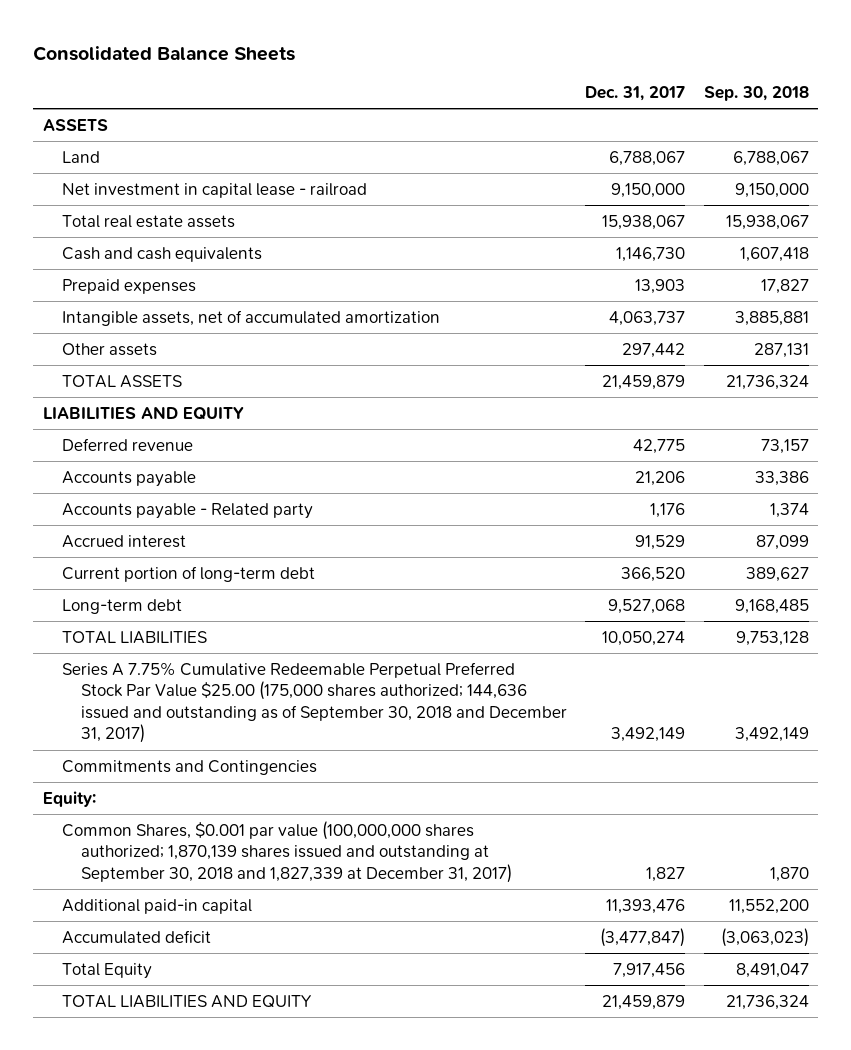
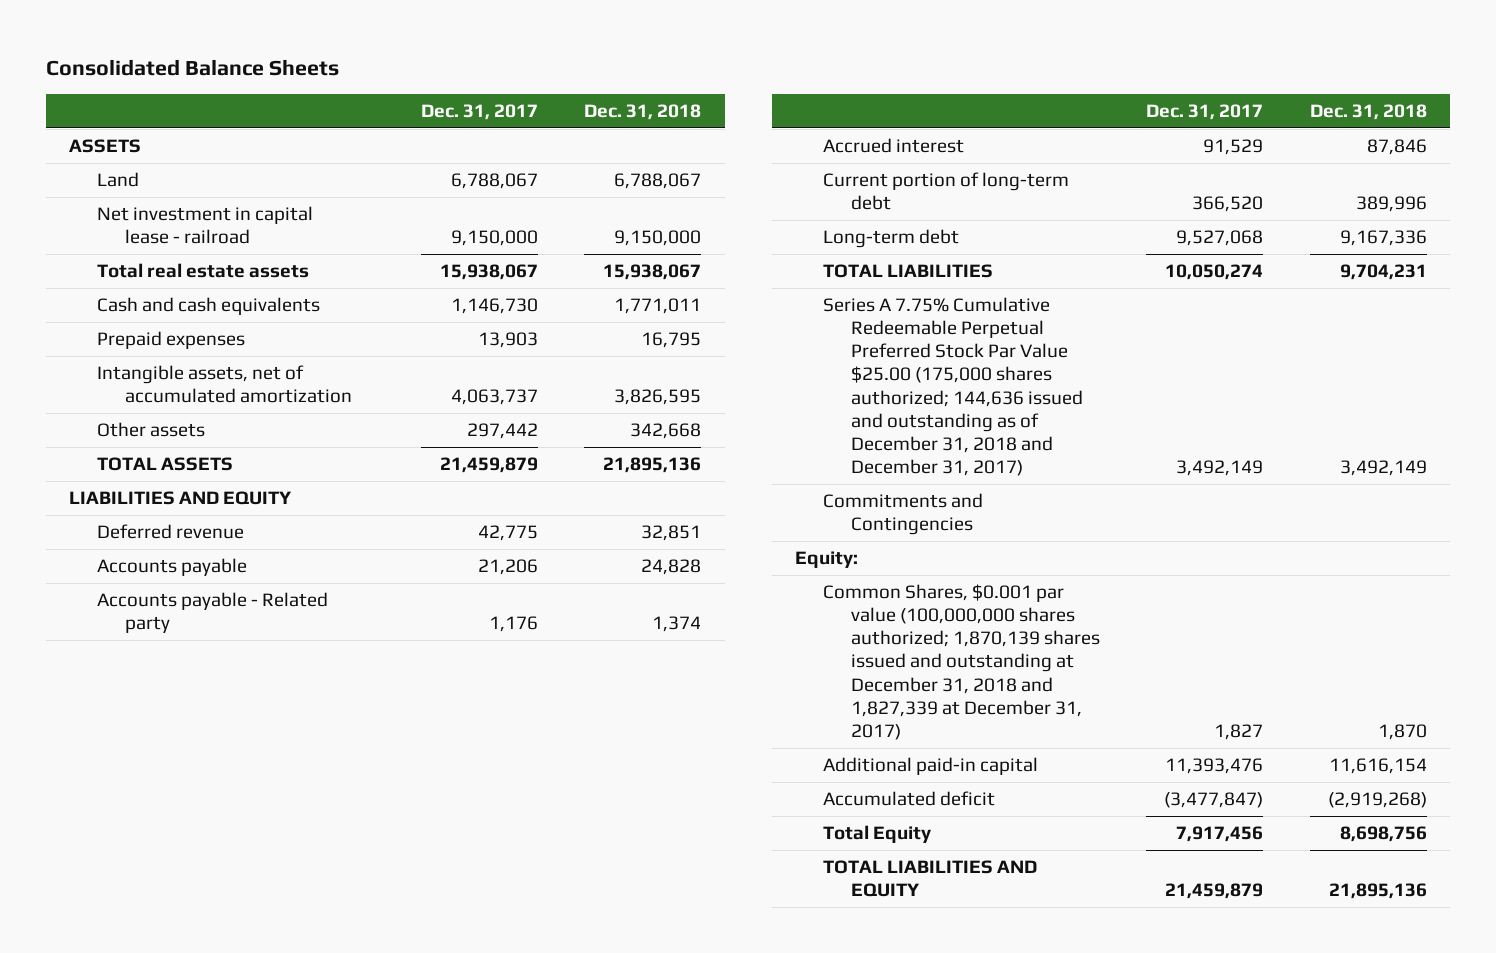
[703,86,809,102] Sep. 30, 2018 -> none
none -> [584,104,702,121] Dec. 31, 2018
[61,661,567,744] Series A 7.75% Cumulative Redeemable Perpetual Preferred Stock Par Value $25.00 (175,000 shares authorized; 144,636 issued and outstanding as of September 30, 2018 and December 31, 2017) -> [822,296,1083,476] Series A 7.75% Cumulative Redeemable Perpetual Preferred Stock Par Value $25.00 (175,000 shares authorized; 144,636 issued and outstanding as of December 31, 2018 and December 31, 2017)
[61,820,512,883] Common Shares, $0.001 par value (100,000,000 shares authorized; 1,870,139 shares issued and outstanding at September 30, 2018 and 1,827,339 at December 31, 2017) -> [822,583,1100,740] Common Shares, $0.001 par value (100,000,000 shares authorized; 1,870,139 shares issued and outstanding at December 31, 2018 and 1,827,339 at December 31, 2017)

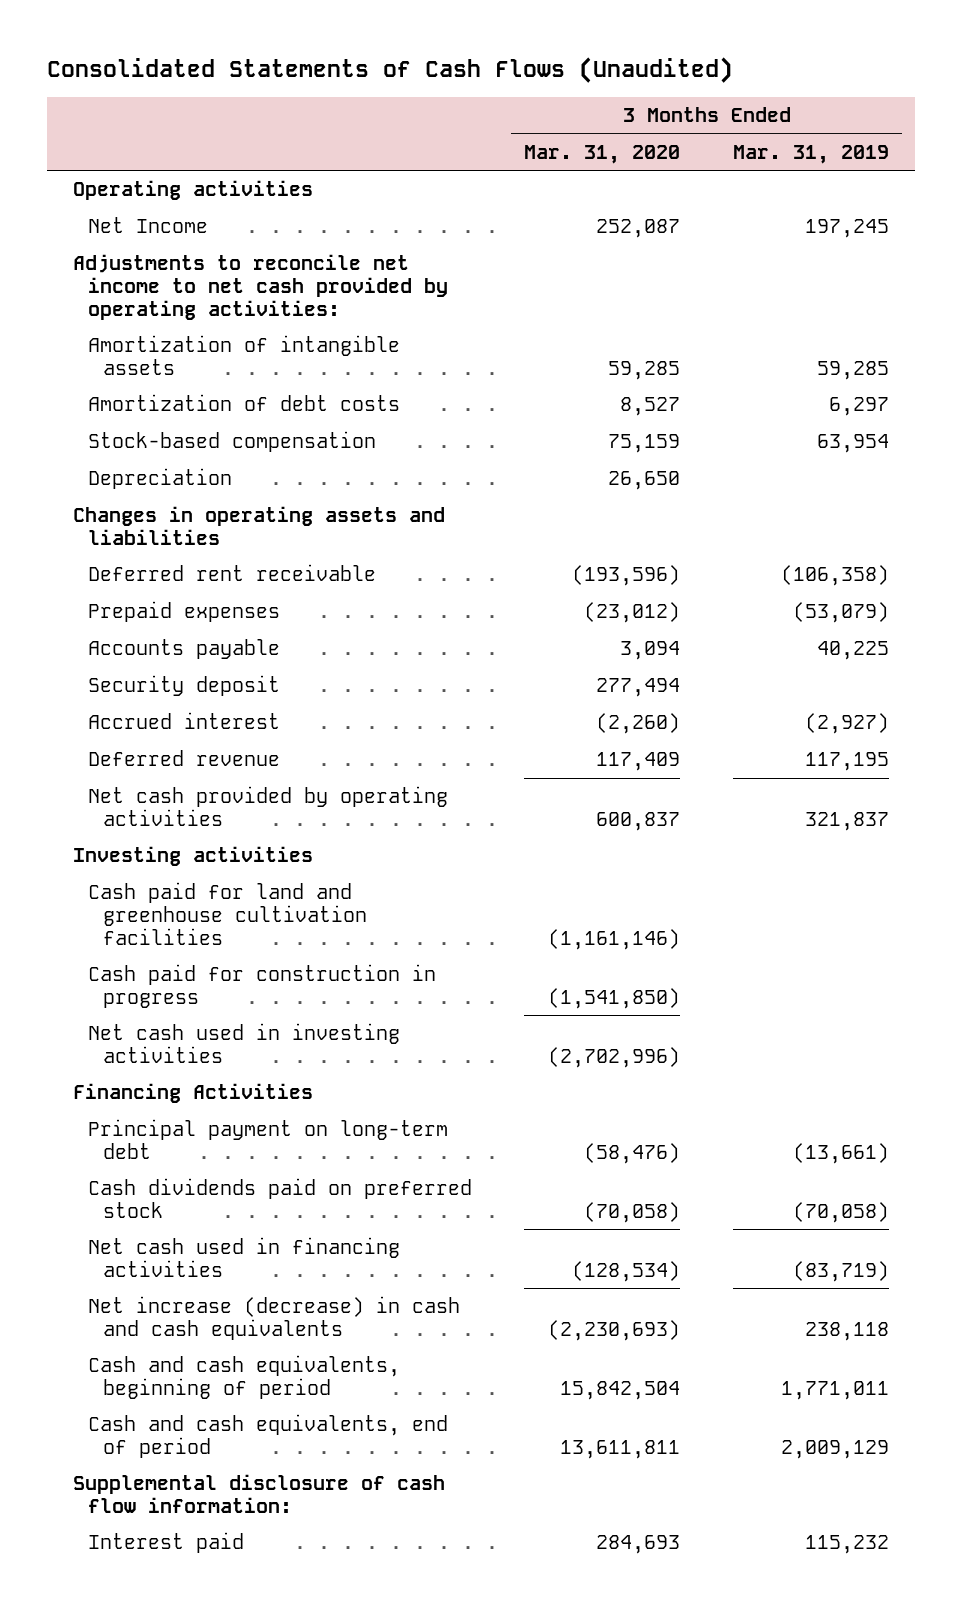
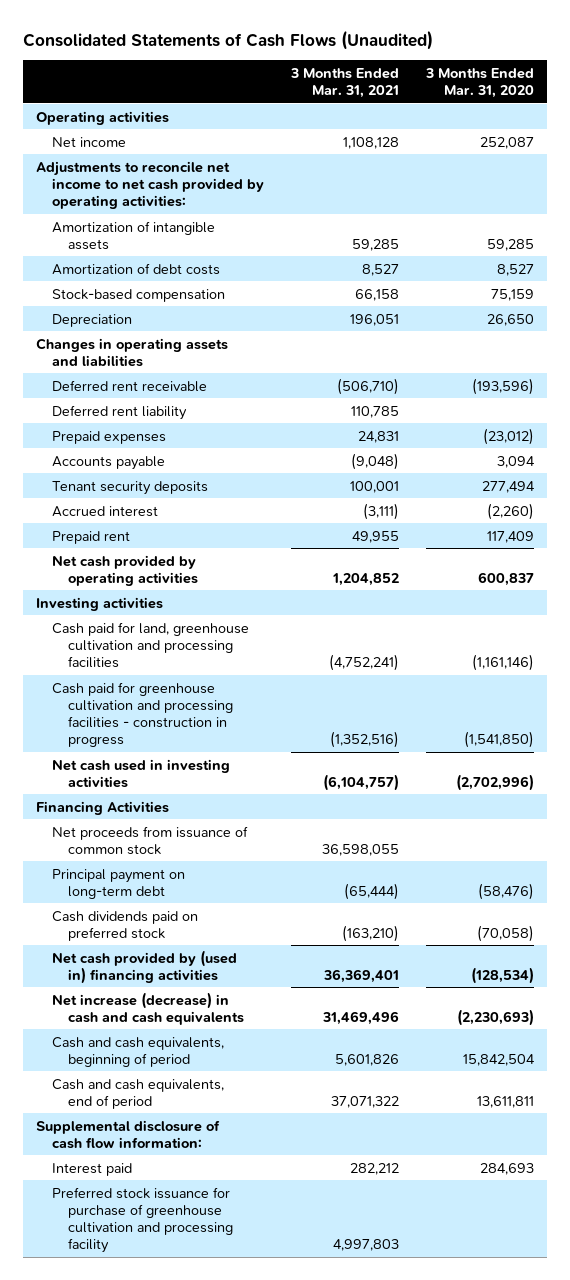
[732,144,889,164] Mar. 31, 2019 -> none
none -> [289,67,399,99] 3 Months Ended Mar. 31, 2021
[88,217,209,234] Net Income -> [52,136,127,147] Net income
none -> [52,404,188,420] Deferred rent liability
[88,675,281,697] Security deposit -> [52,480,209,495] Tenant security deposits
[88,750,281,767] Deferred revenue -> [52,530,131,544] Prepaid rent
[88,882,368,945] Cash paid for land and greenhouse cultivation facilities -> [52,621,250,669] Cash paid for land, greenhouse cultivation and processing facilities
[88,964,437,1009] Cash paid for construction in progress -> [52,681,234,748] Cash paid for greenhouse cultivation and processing facilities - construction in progress
none -> [52,825,249,855] Net proceeds from issuance of common stock
[88,1237,401,1278] Net cash used in financing activities -> [52,949,238,984] Net cash provided by (used in) financing activities
none -> [52,1186,234,1254] Preferred stock issuance for purchase of greenhouse cultivation and processing facility

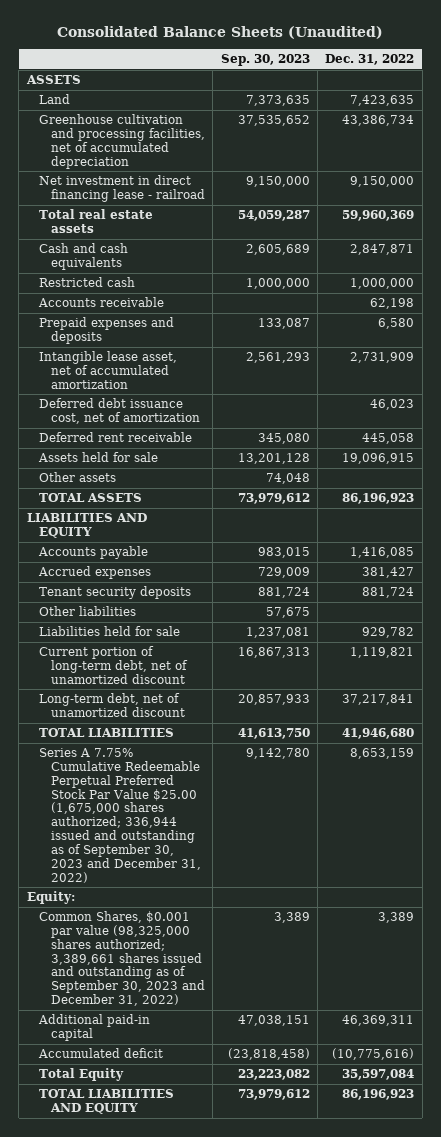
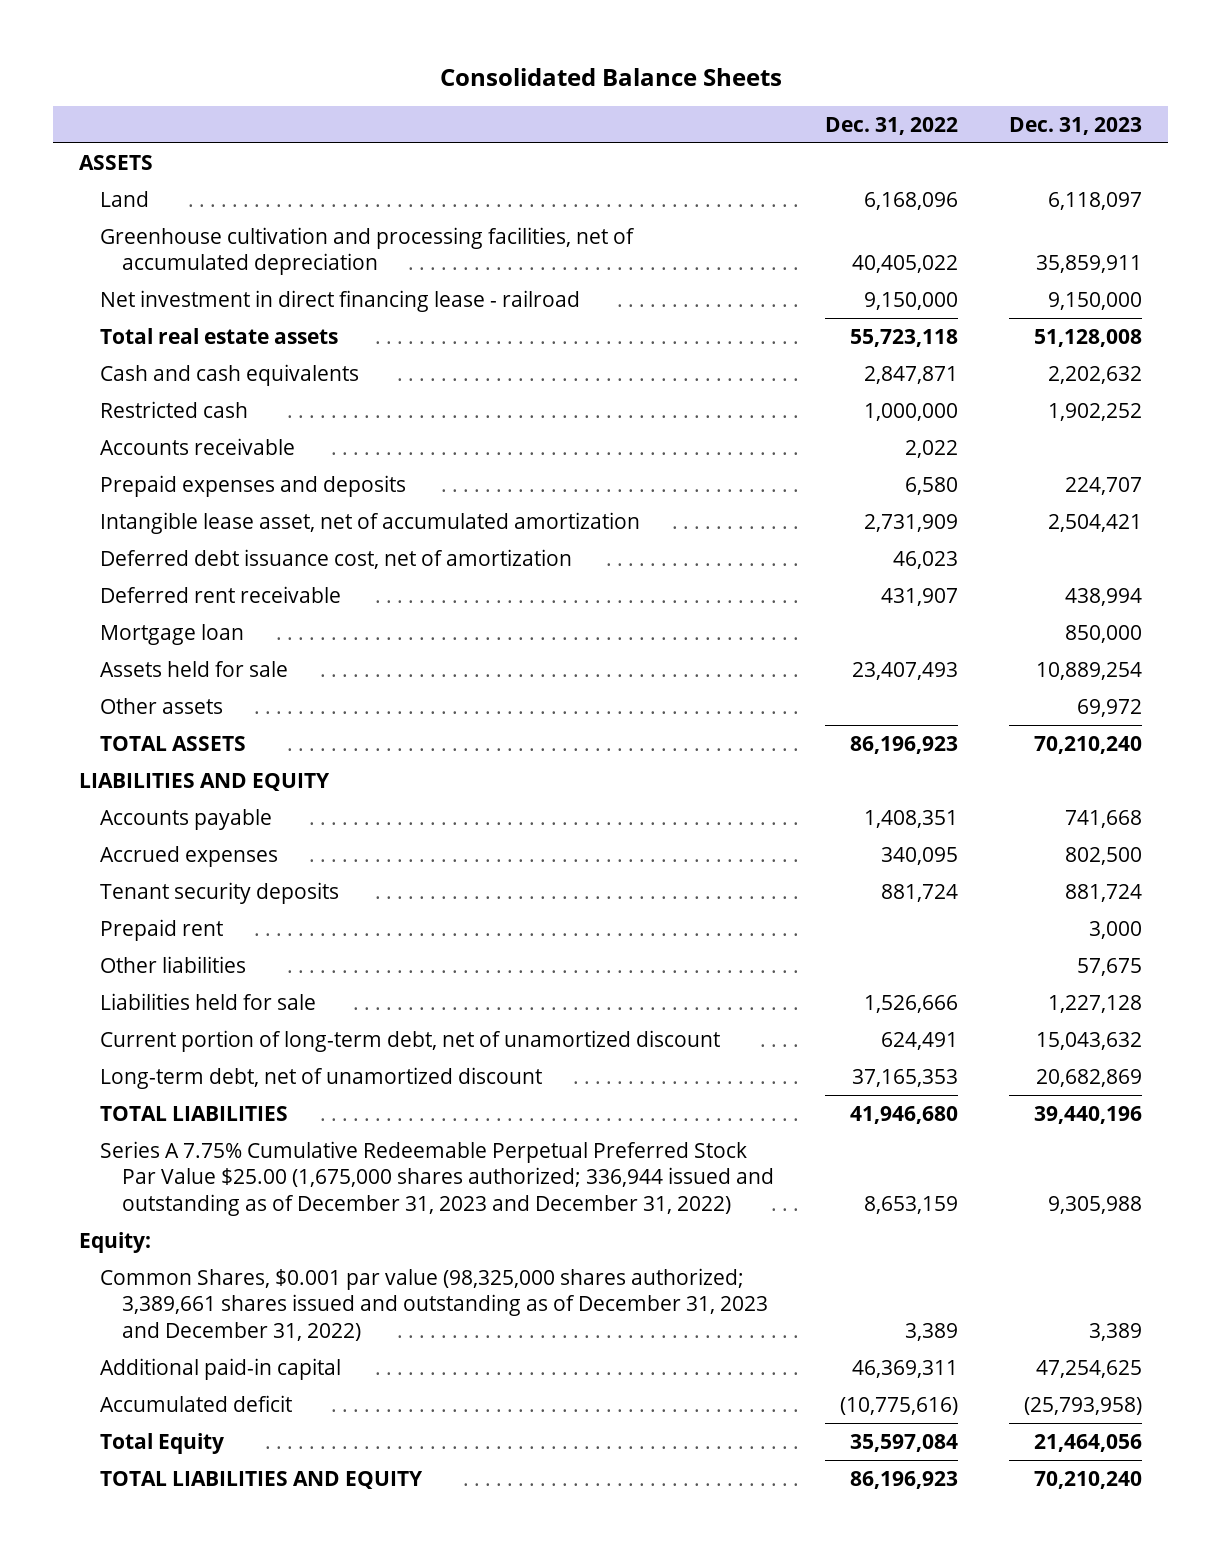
[57,26,384,40] Consolidated Balance Sheets (Unaudited) -> [439,67,782,86] Consolidated Balance Sheets
[220,53,310,66] Sep. 30, 2023 -> none
none -> [1009,117,1143,136] Dec. 31, 2023
[350,95,415,107] 7,423,635 -> [863,191,958,210] 6,168,096
[342,115,415,127] 43,386,734 -> [851,255,958,274] 40,405,022
[342,210,415,222] 59,960,369 -> [849,328,958,347] 55,723,118
[370,298,415,310] 62,198 -> [904,439,958,458] 2,022
[362,433,415,445] 445,058 -> [880,587,958,606] 431,907
none -> [100,623,245,645] Mortgage loan
[342,453,415,465] 19,096,915 -> [851,661,958,680] 23,407,493
[350,547,415,559] 1,416,085 -> [863,809,958,828] 1,408,351
[362,567,415,579] 381,427 -> [880,846,958,865] 340,095
none -> [100,918,224,941] Prepaid rent
[362,627,415,639] 929,782 -> [863,994,958,1013] 1,526,666
[350,647,415,659] 1,119,821 -> [880,1031,958,1050] 624,491
[342,694,415,706] 37,217,841 -> [851,1068,958,1087] 37,165,353
[38,748,202,883] Series A 7.75% Cumulative Redeemable Perpetual Preferred Stock Par Value $25.00 (1,675,000 shares authorized; 336,944 issued and outstanding as of September 30, 2023 and December 31, 2022) -> [100,1140,774,1216] Series A 7.75% Cumulative Redeemable Perpetual Preferred Stock Par Value $25.00 (1,675,000 shares authorized; 336,944 issued and outstanding as of December 31, 2023 and December 31, 2022)
[38,911,206,1007] Common Shares, $0.001 par value (98,325,000 shares authorized; 3,389,661 shares issued and outstanding as of September 30, 2023 and December 31, 2022) -> [100,1267,768,1341] Common Shares, $0.001 par value (98,325,000 shares authorized; 3,389,661 shares issued and outstanding as of December 31, 2023 and December 31, 2022)

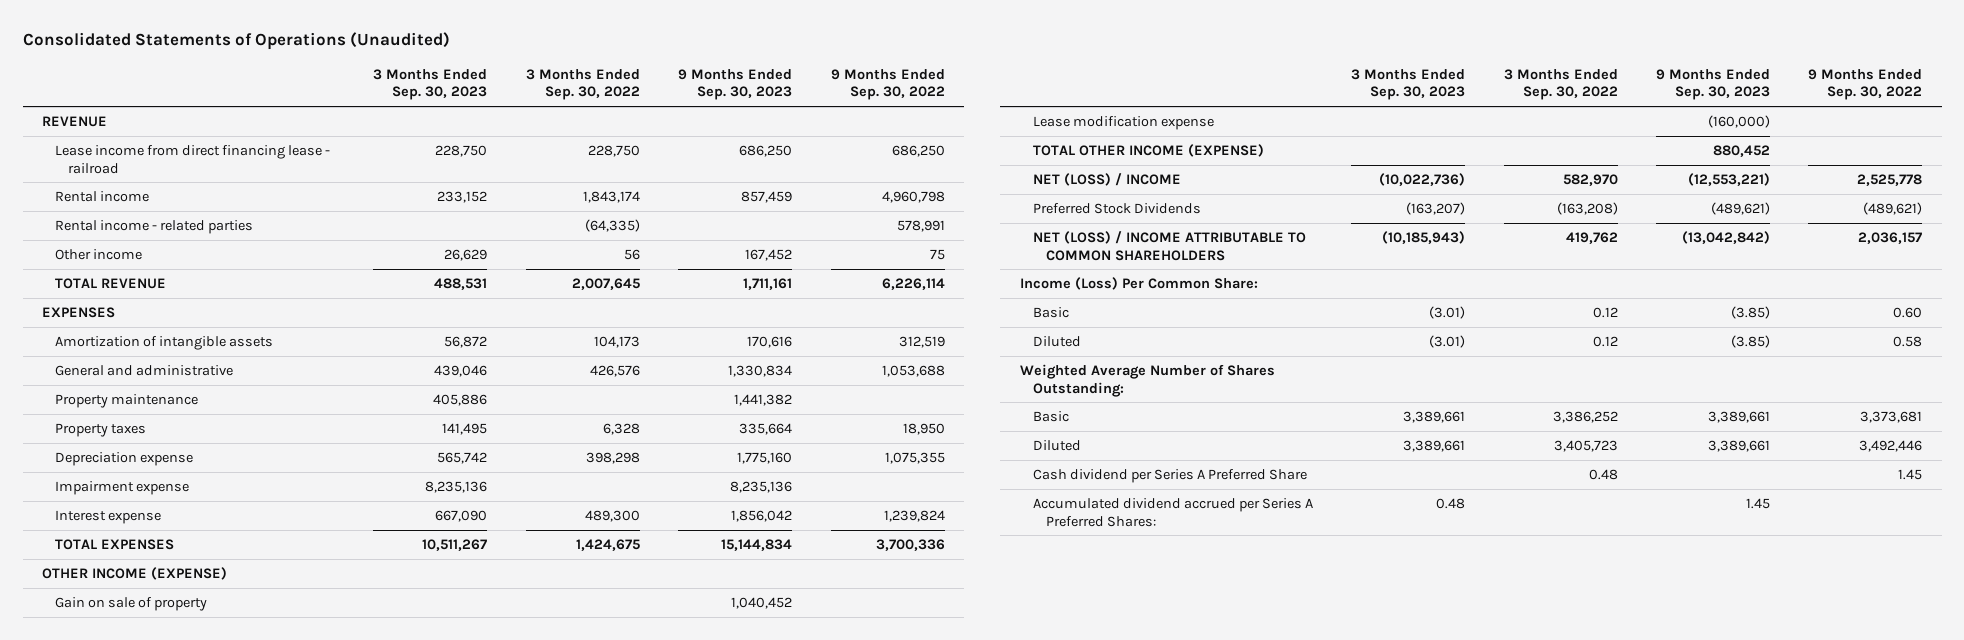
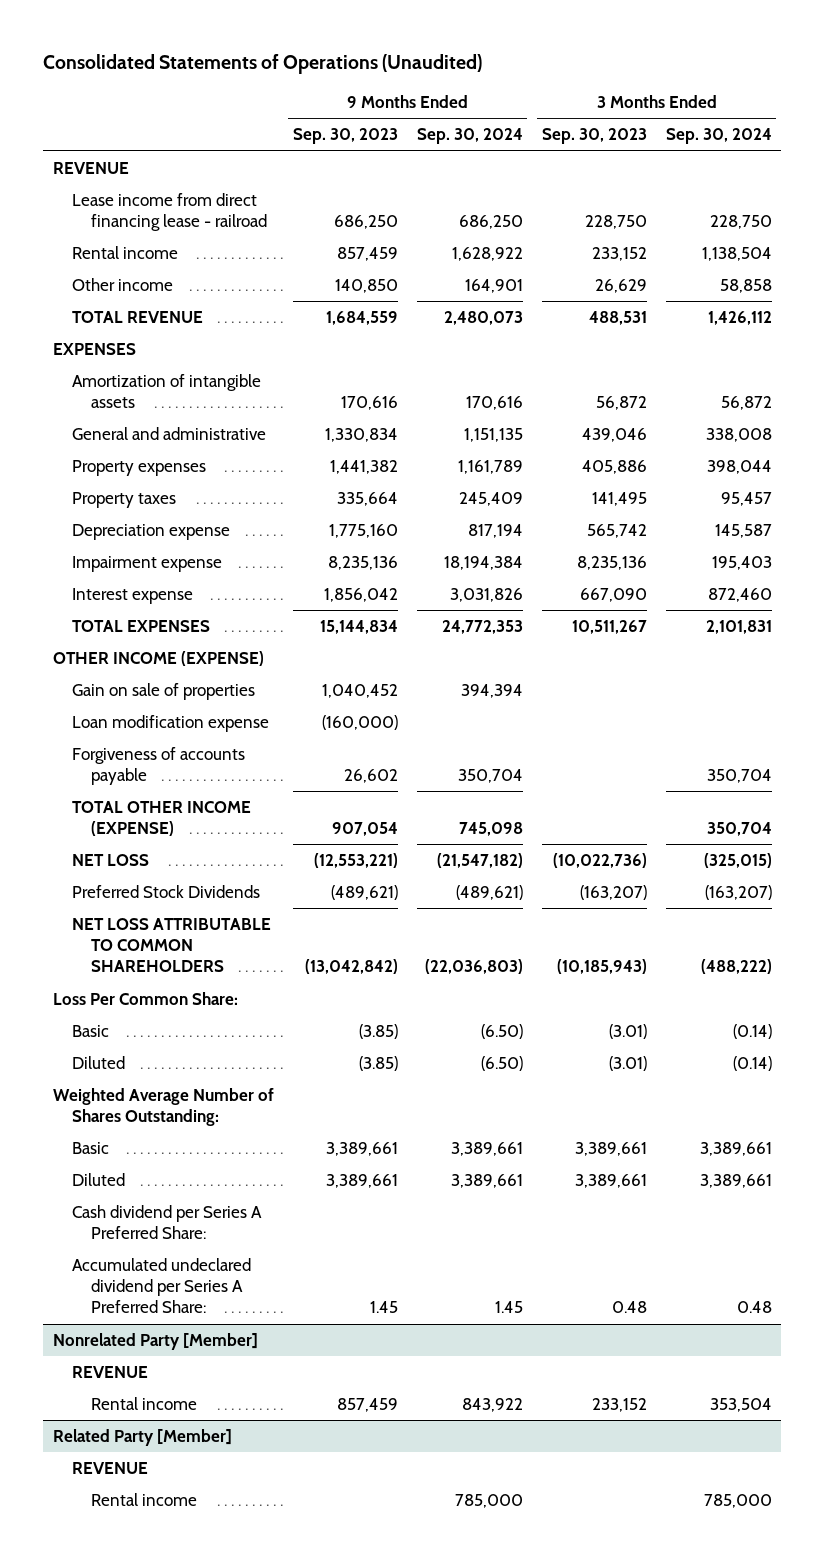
[525,68,640,101] 3 Months Ended Sep. 30, 2022 -> none
[830,68,945,101] 9 Months Ended Sep. 30, 2022 -> none
none -> [416,128,523,145] Sep. 30, 2024
none -> [665,128,772,145] Sep. 30, 2024
[54,219,253,234] Rental income - related parties -> none
[745,248,793,261] 167,452 -> [334,279,398,294] 140,850
[743,277,793,290] 1,711,161 -> [325,311,398,326] 1,684,559
[54,393,198,408] Property maintenance -> [71,460,206,477] Property expenses
[54,596,207,611] Gain on sale of property -> [71,683,255,701] Gain on sale of properties
[1032,115,1214,130] Lease modification expense -> [71,715,269,733] Loan modification expense
none -> [71,747,245,786] Forgiveness of accounts payable
[1712,144,1770,157] 880,452 -> [331,822,398,837] 907,054
[1032,172,1181,186] NET (LOSS) / INCOME -> [71,854,149,867] NET LOSS
[1032,230,1306,261] NET (LOSS) / INCOME ATTRIBUTABLE TO COMMON SHAREHOLDERS -> [71,918,271,973] NET LOSS ATTRIBUTABLE TO COMMON SHAREHOLDERS
[1019,276,1258,290] Income (Loss) Per Common Share: -> [52,992,238,1006] Loss Per Common Share:
[1032,468,1307,483] Cash dividend per Series A Preferred Share -> [71,1205,262,1240] Cash dividend per Series A Preferred Share:
[1032,497,1313,527] Accumulated dividend accrued per Series A Preferred Shares: -> [71,1258,251,1314] Accumulated undeclared dividend per Series A Preferred Share:
none -> [52,1333,258,1351] Nonrelated Party [Member]
none -> [71,1366,148,1379] REVENUE
none -> [91,1397,198,1411] Rental income
none -> [52,1429,232,1447] Related Party [Member]
none -> [71,1462,148,1475] REVENUE
none -> [91,1493,198,1507] Rental income

